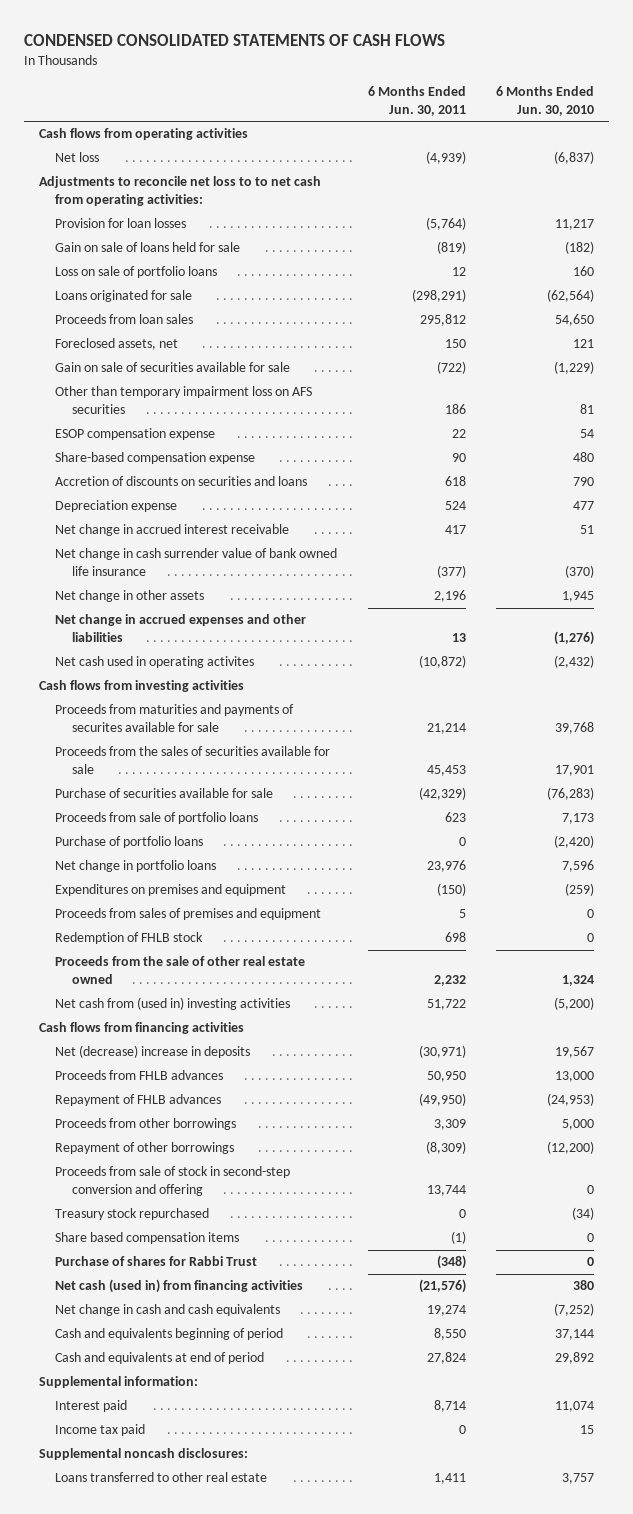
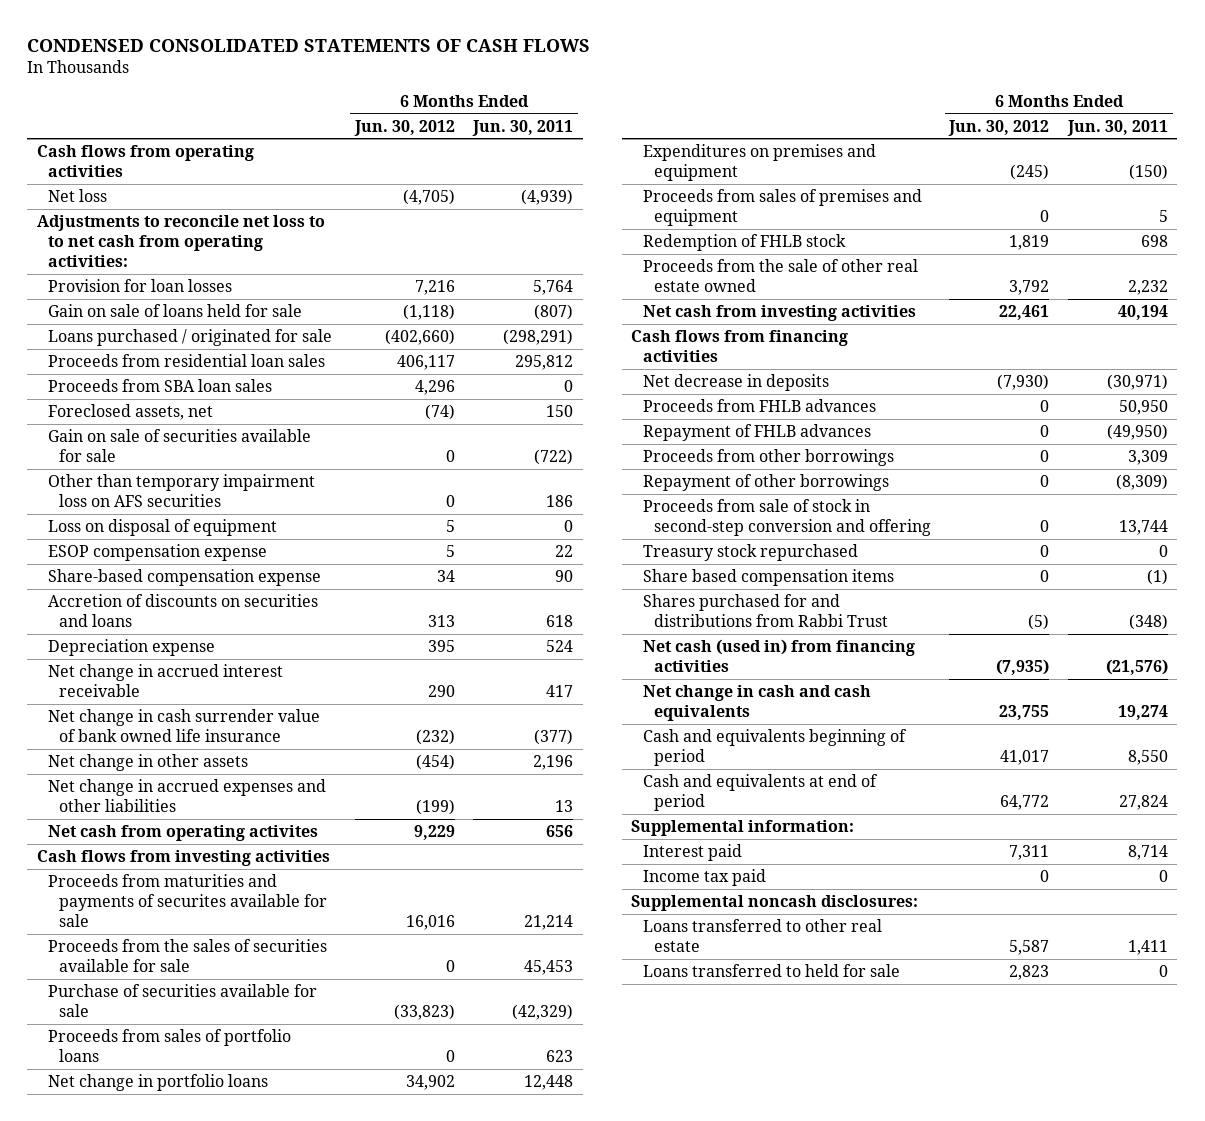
[495,86,594,116] 6 Months Ended Jun. 30, 2010 -> none
none -> [353,119,455,136] Jun. 30, 2012
[55,266,218,279] Loss on sale of portfolio loans -> none
[425,217,466,231] (5,764) -> [533,280,574,296] 5,764
[436,241,466,255] (819) -> [534,304,574,321] (807)
[55,290,193,303] Loans originated for sale -> [47,329,332,347] Loans purchased / originated for sale
[55,314,194,325] Proceeds from loan sales -> [47,354,325,368] Proceeds from residential loan sales
none -> [47,379,272,393] Proceeds from SBA loan sales
none -> [47,519,277,537] Loss on disposal of equipment
[55,656,255,669] Net cash used in operating activites -> [47,825,318,842] Net cash from operating activites
[418,655,466,669] (10,872) -> [546,825,574,838] 656
[55,836,204,849] Purchase of portfolio loans -> none
[55,812,259,825] Proceeds from sale of portfolio loans -> [47,1029,291,1063] Proceeds from sales of portfolio loans
[426,860,466,873] 23,976 -> [524,1075,574,1091] 12,448
[55,997,291,1011] Net cash from (used in) investing activities -> [642,305,916,322] Net cash from investing activities
[426,999,466,1011] 51,722 -> [1118,305,1169,321] 40,194
[55,1045,251,1059] Net (decrease) increase in deposits -> [642,374,829,392] Net decrease in deposits
[55,1256,258,1267] Purchase of shares for Rabbi Trust -> [642,594,888,628] Shares purchased for and distributions from Rabbi Trust
none -> [642,964,900,978] Loans transferred to held for sale

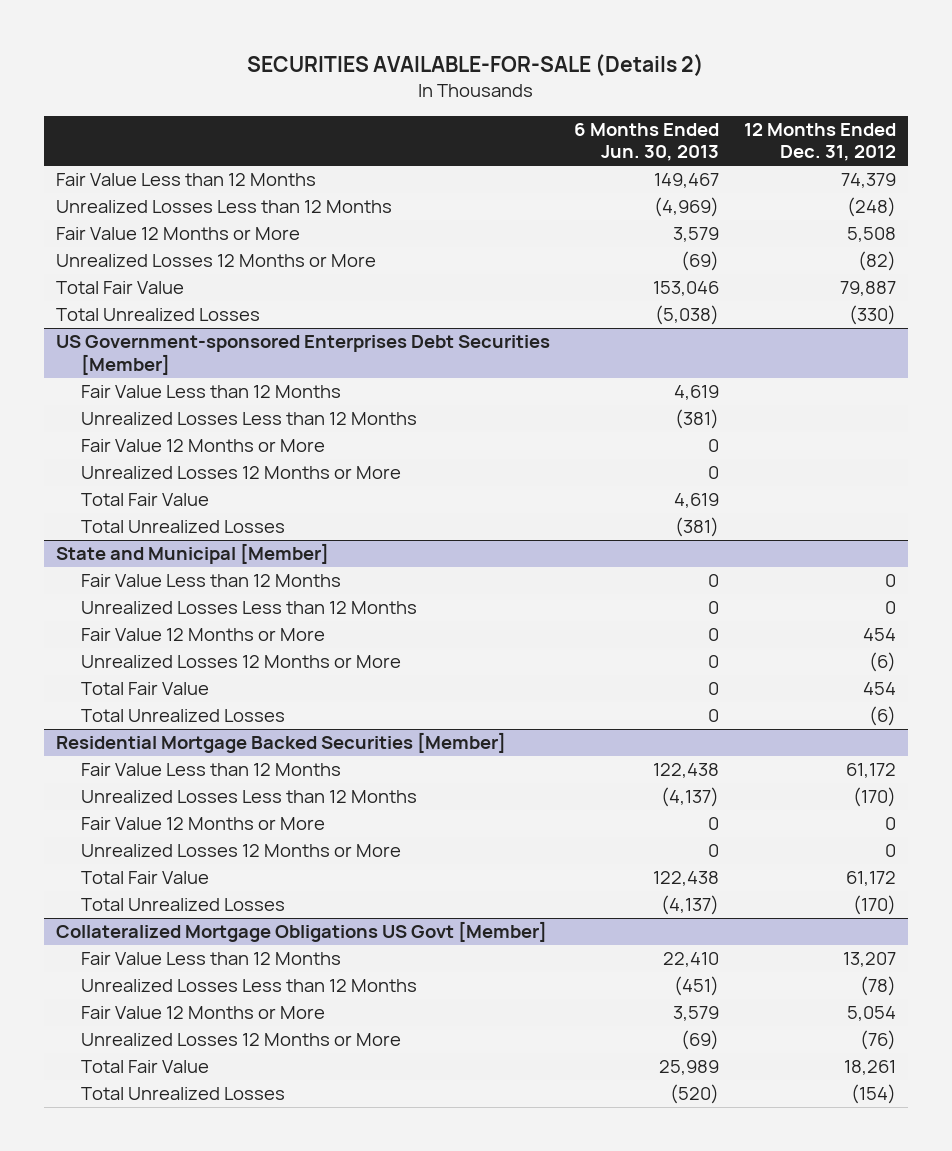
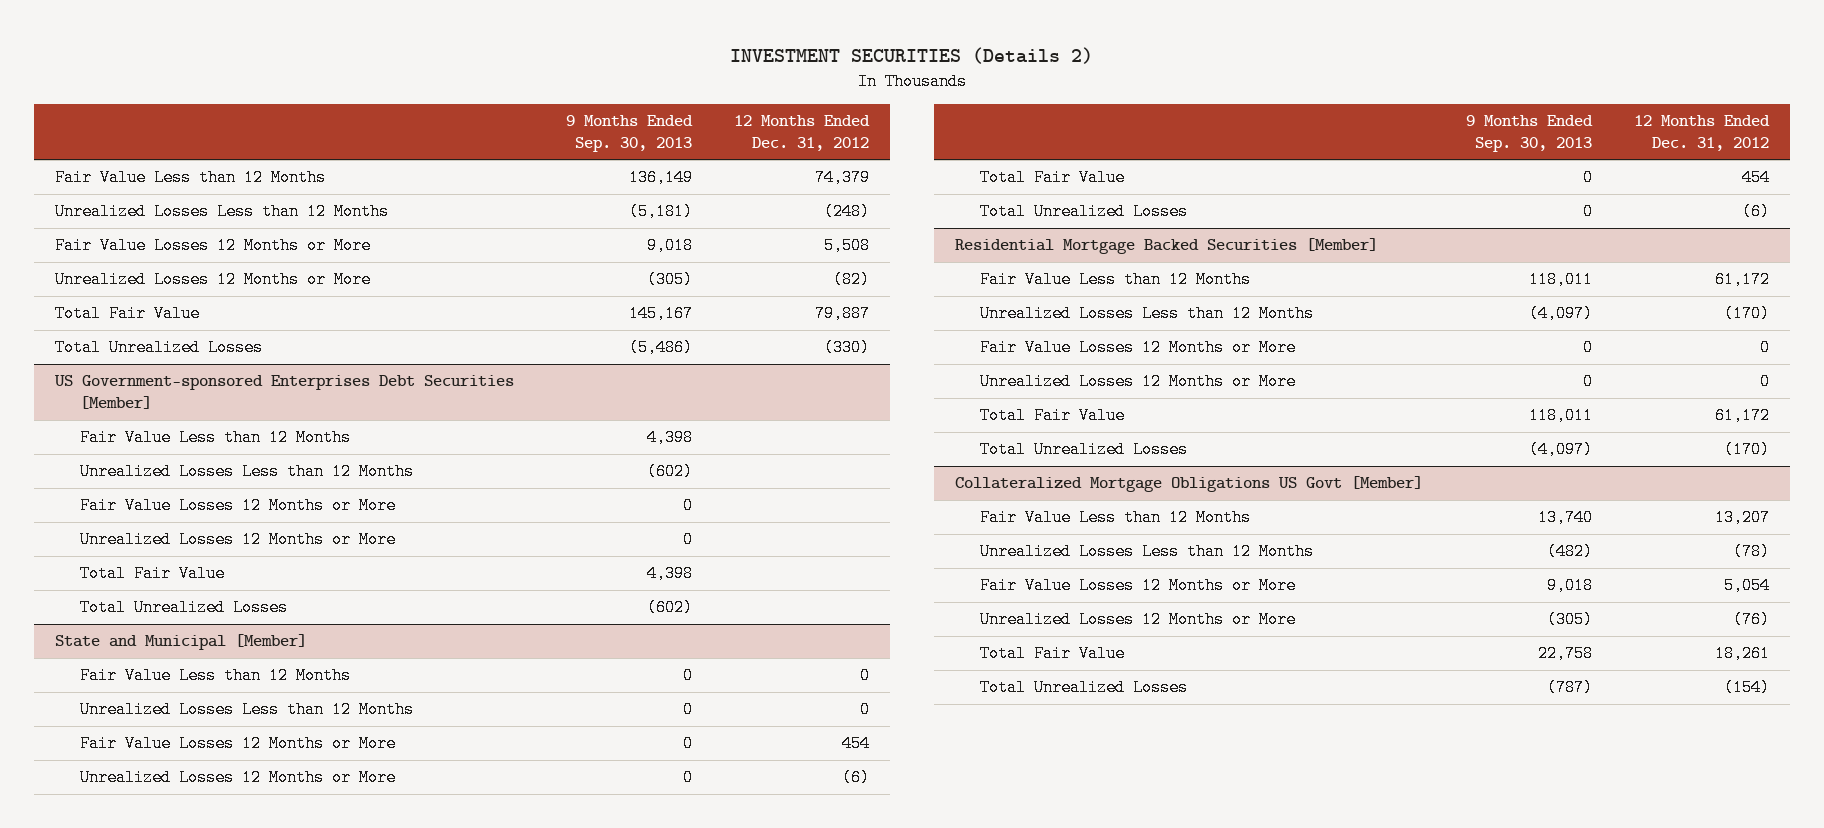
[246,54,704,77] SECURITIES AVAILABLE-FOR-SALE (Details 2) -> [730,46,1094,64] INVESTMENT SECURITIES (Details 2)
[574,123,720,162] 6 Months Ended Jun. 30, 2013 -> none
none -> [565,115,693,152] 9 Months Ended Sep. 30, 2013
[56,227,301,241] Fair Value 12 Months or More -> [55,237,372,255] Fair Value Losses 12 Months or More
[81,439,326,453] Fair Value 12 Months or More -> [79,497,396,515] Fair Value Losses 12 Months or More
[81,628,326,642] Fair Value 12 Months or More -> [79,735,396,753] Fair Value Losses 12 Months or More
[81,817,326,831] Fair Value 12 Months or More -> [979,339,1296,357] Fair Value Losses 12 Months or More
[81,1006,326,1020] Fair Value 12 Months or More -> [979,577,1296,595] Fair Value Losses 12 Months or More

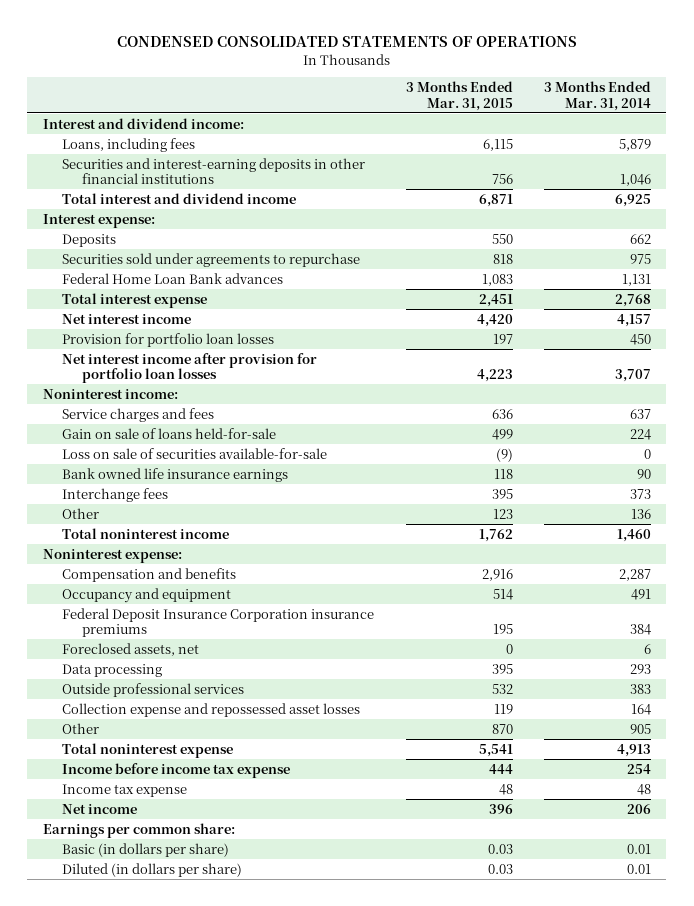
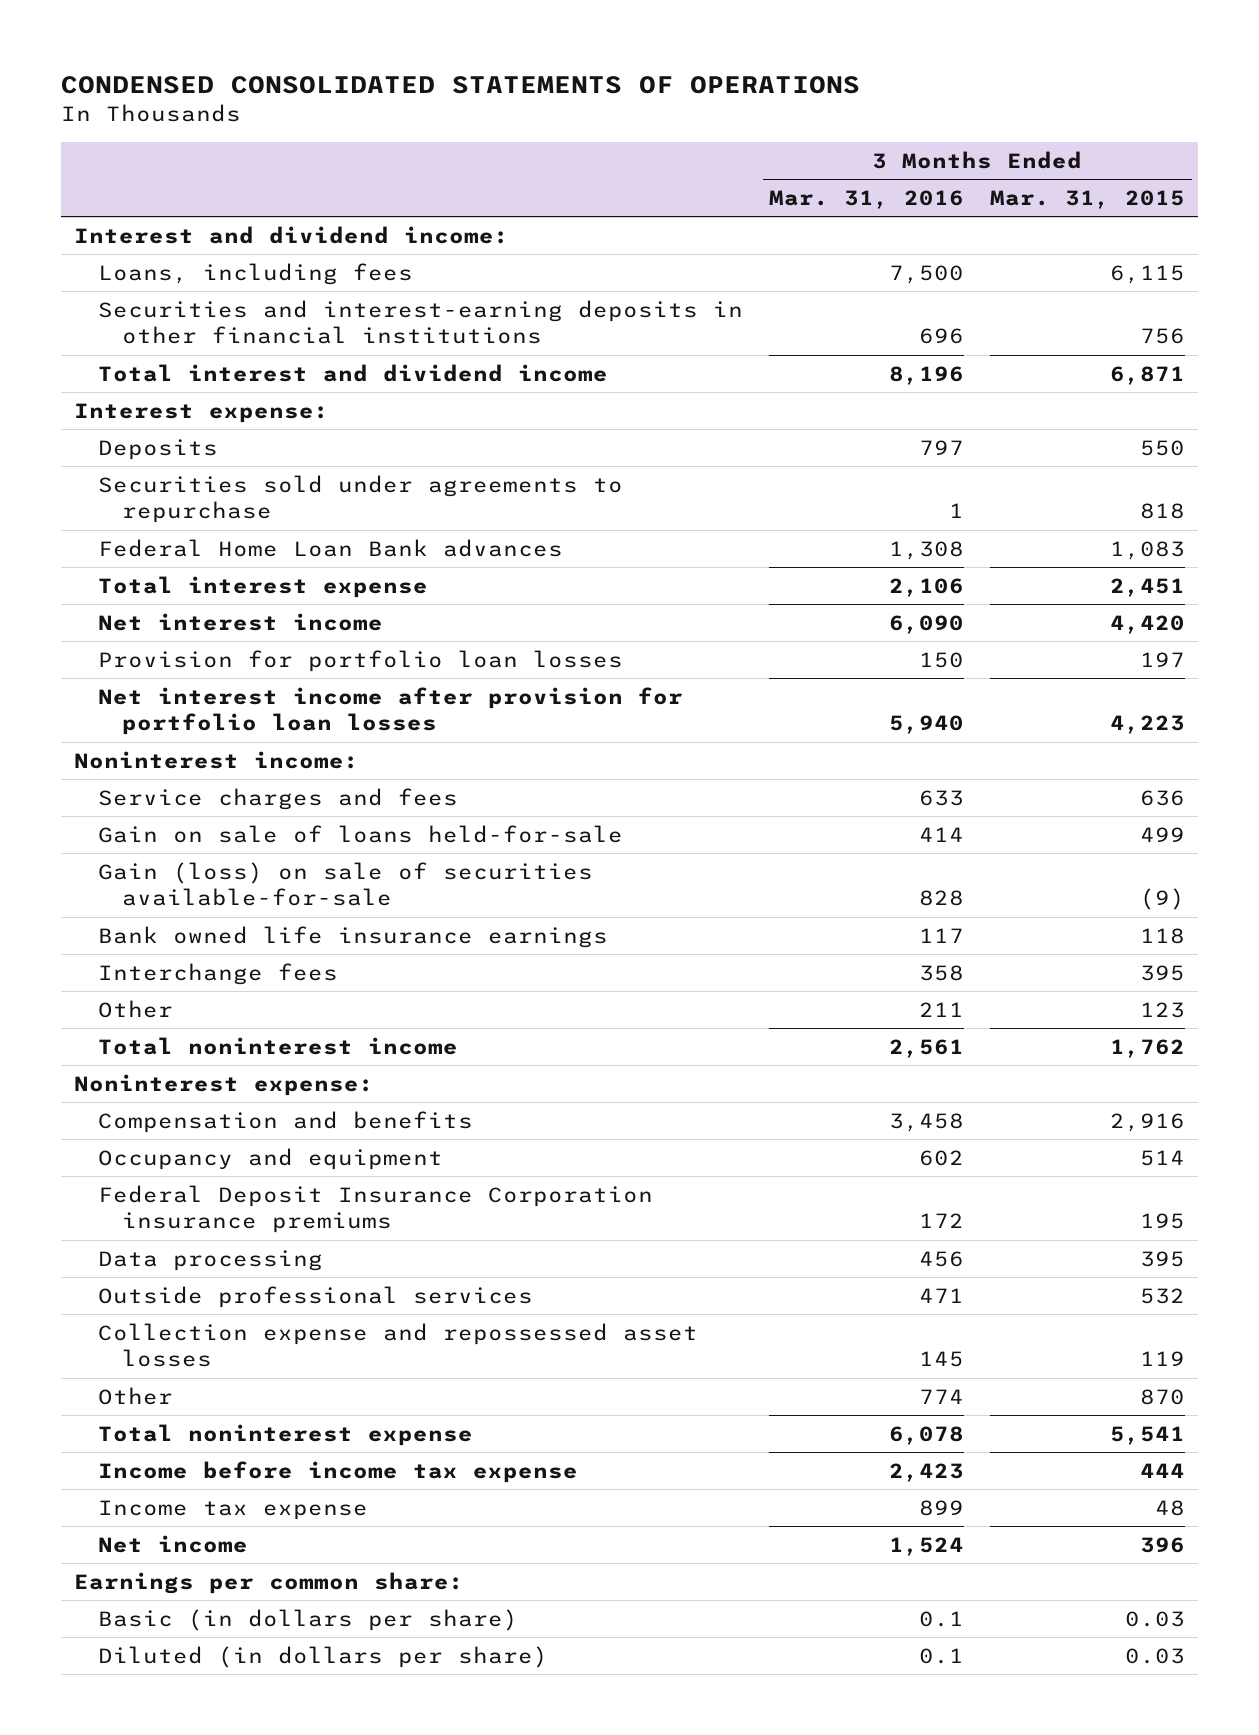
[543,80,651,111] 3 Months Ended Mar. 31, 2014 -> none
none -> [769,189,965,209] Mar. 31, 2016
[62,447,328,459] Loss on sale of securities available-for-sale -> [98,861,594,907] Gain (loss) on sale of securities available-for-sale
[62,642,200,656] Foreclosed assets, net -> none

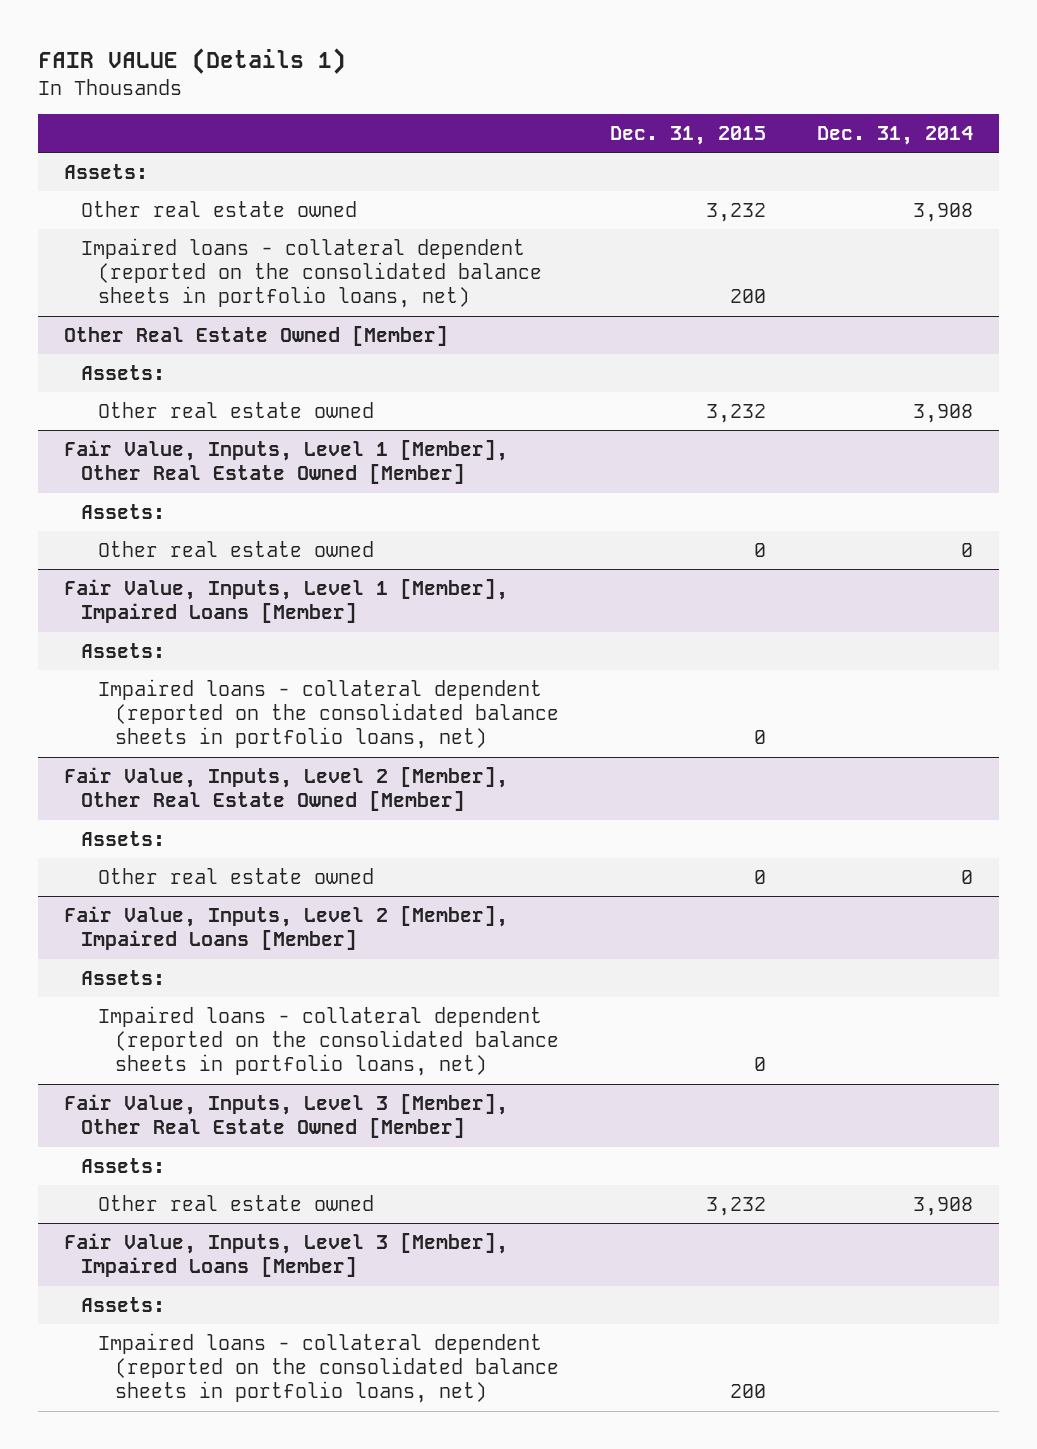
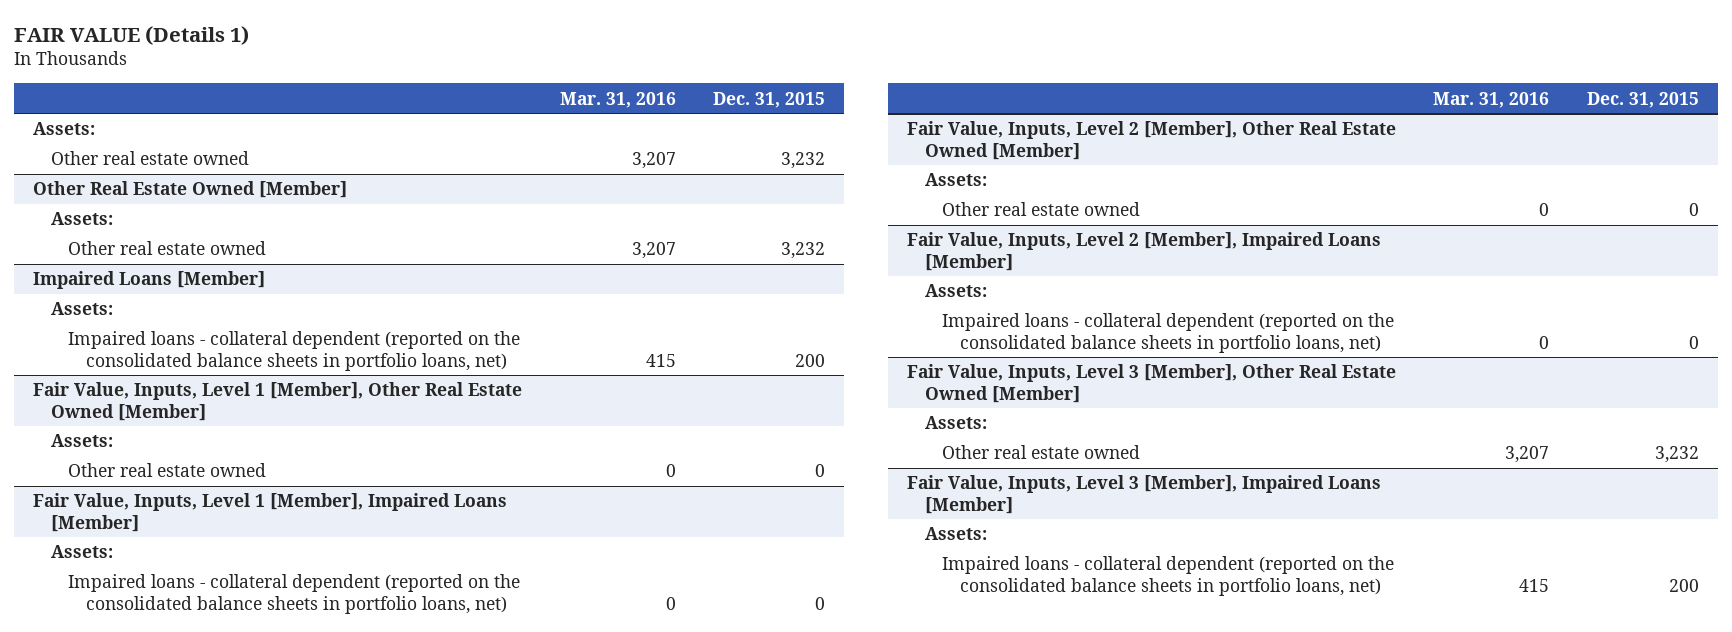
[817,126,974,146] Dec. 31, 2014 -> none
none -> [559,91,676,108] Mar. 31, 2016
[80,238,543,309] Impaired loans - collateral dependent (reported on the consolidated balance sheets in portfolio loans, net) -> none
none -> [33,271,266,290] Impaired Loans [Member]
none -> [50,302,113,316] Assets:
none -> [68,331,521,371] Impaired loans - collateral dependent (reported on the consolidated balance sheets in portfolio loans, net)

